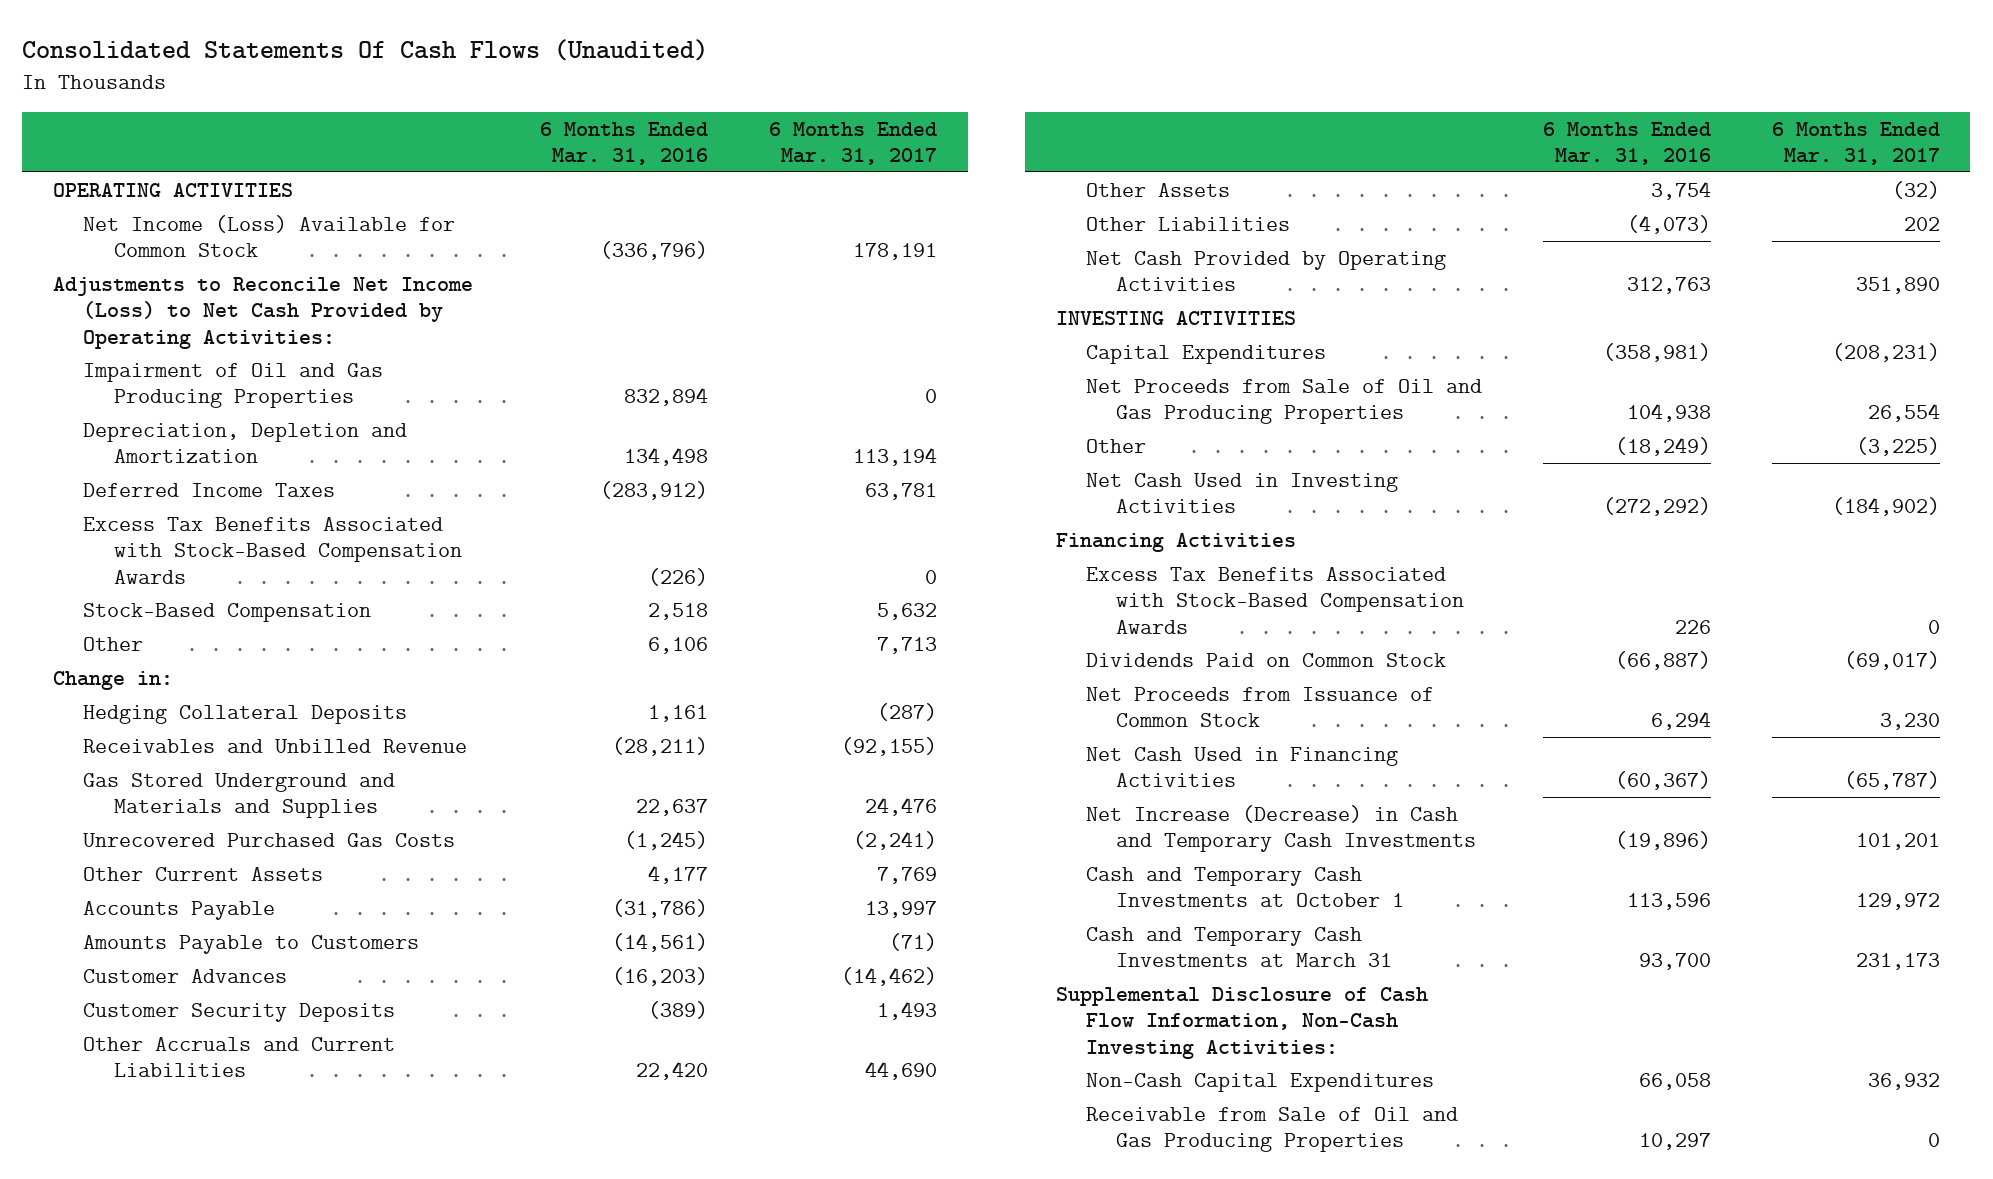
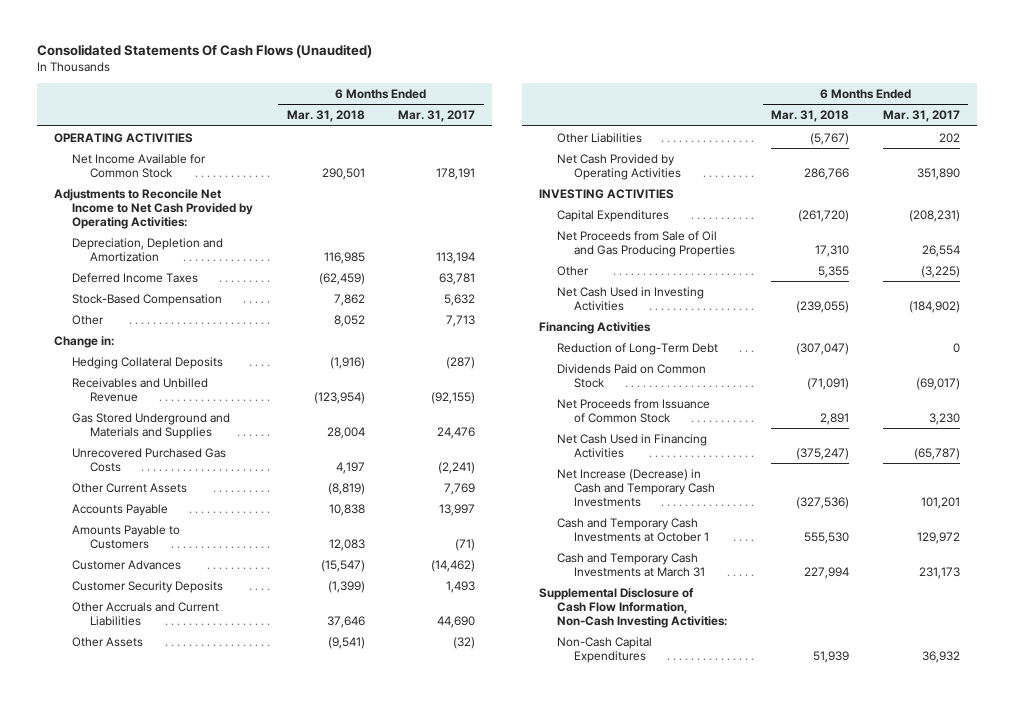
[540,121,709,166] 6 Months Ended Mar. 31, 2016 -> none
none -> [286,110,365,123] Mar. 31, 2018
[83,362,384,409] Impairment of Oil and Gas Producing Properties -> none
[83,214,456,258] Net Income (Loss) Available for Common Stock -> [71,153,206,178] Net Income Available for Common Stock
[52,276,473,349] Adjustments to Reconcile Net Income (Loss) to Net Cash Provided by Operating Activities: -> [53,188,253,229] Adjustments to Reconcile Net Income to Net Cash Provided by Operating Activities:
[83,516,462,584] Excess Tax Benefits Associated with Stock-Based Compensation Awards -> none
[1085,566,1465,634] Excess Tax Benefits Associated with Stock-Based Compensation Awards -> none
none -> [556,342,718,355] Reduction of Long-Term Debt
[1085,1106,1458,1153] Receivable from Sale of Oil and Gas Producing Properties -> none

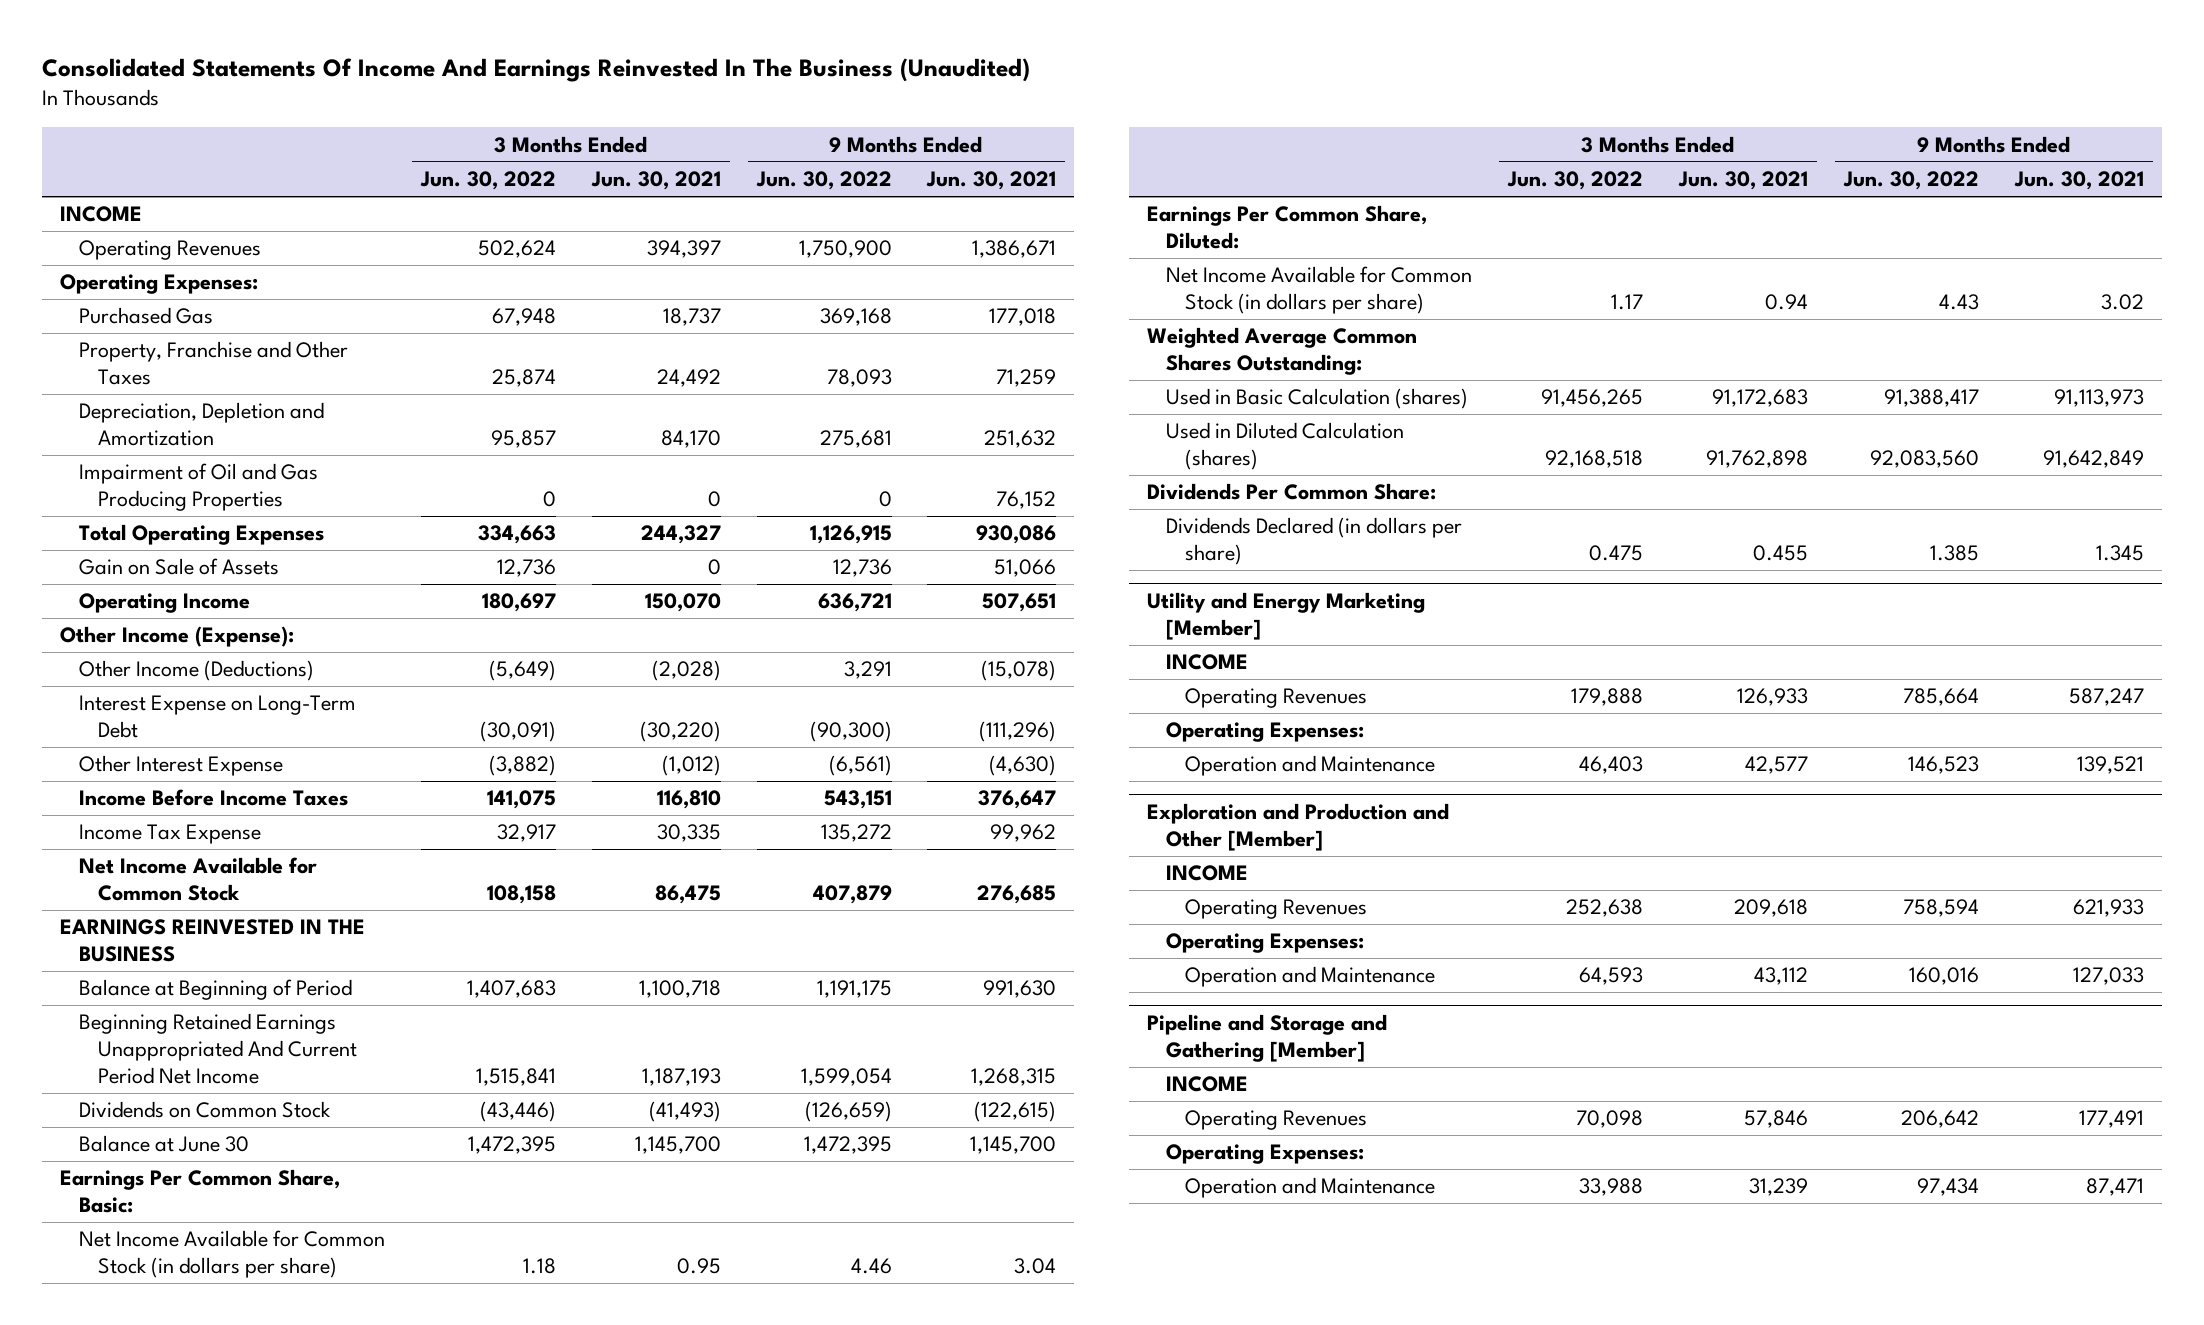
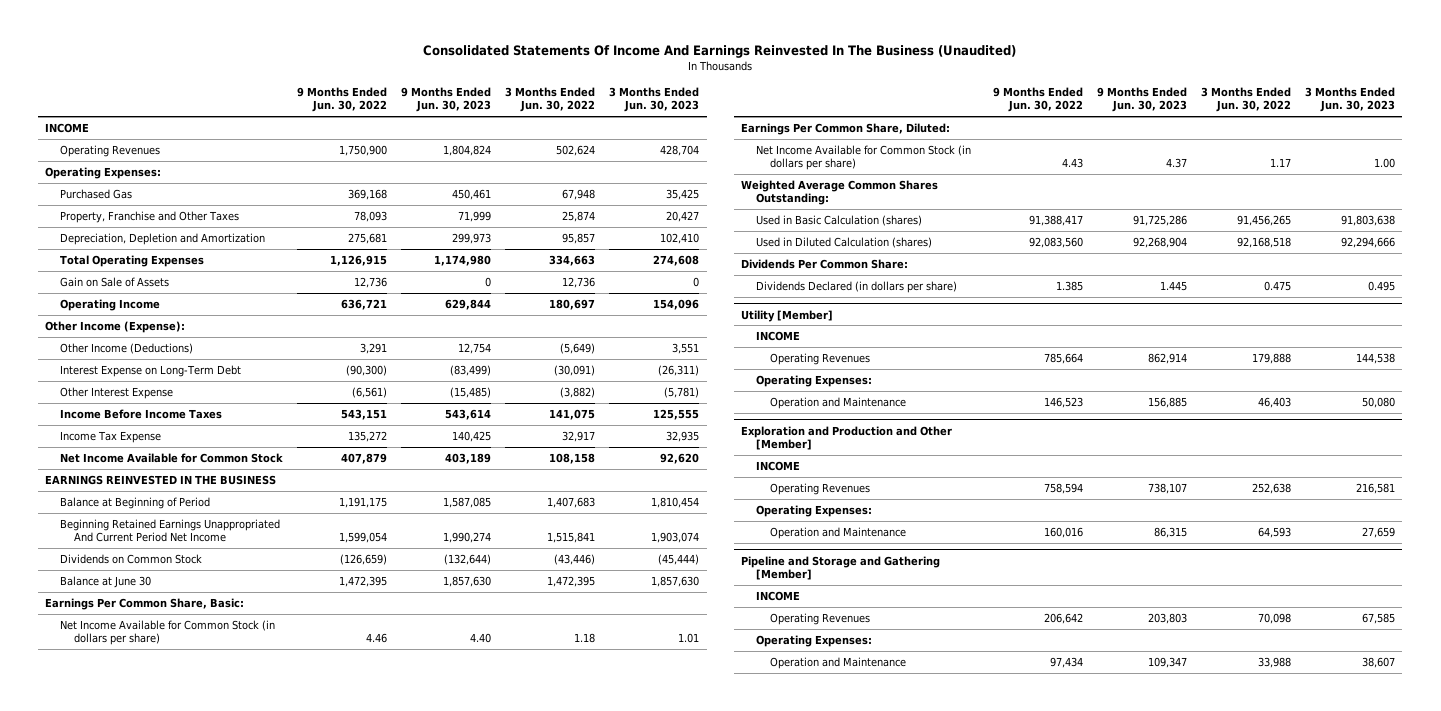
[590,171,721,191] Jun. 30, 2021 -> none
[926,171,1057,191] Jun. 30, 2021 -> none
none -> [401,86,492,113] 9 Months Ended Jun. 30, 2023
none -> [609,86,700,113] 3 Months Ended Jun. 30, 2023
[78,463,318,512] Impairment of Oil and Gas Producing Properties -> none
[1147,591,1426,640] Utility and Energy Marketing [Member] -> none
none -> [741,309,834,322] Utility [Member]

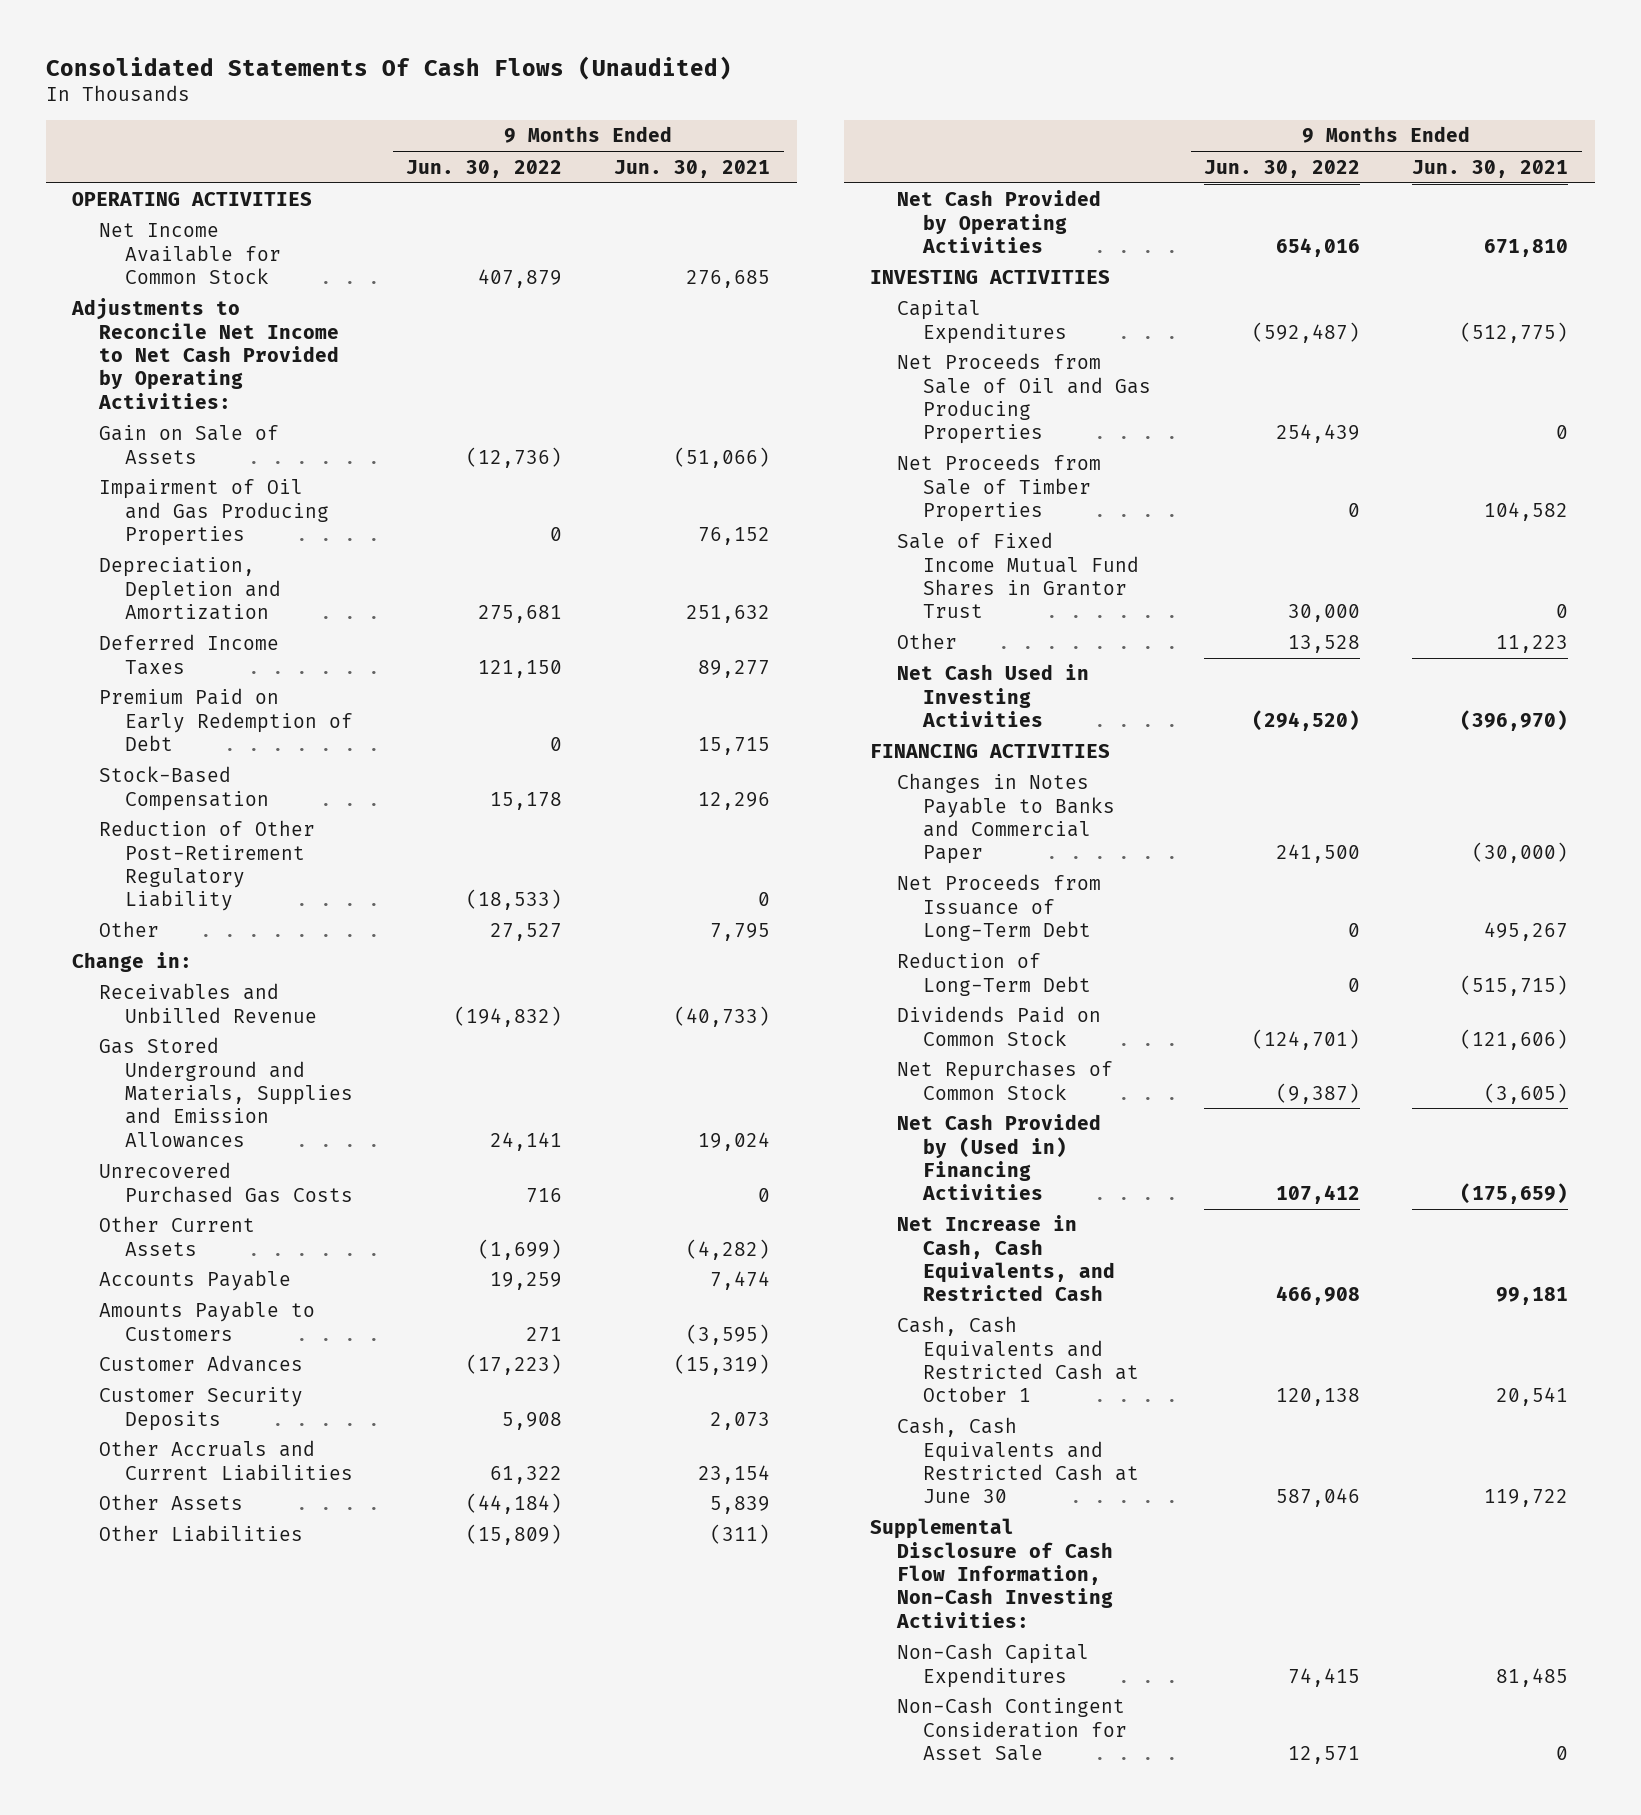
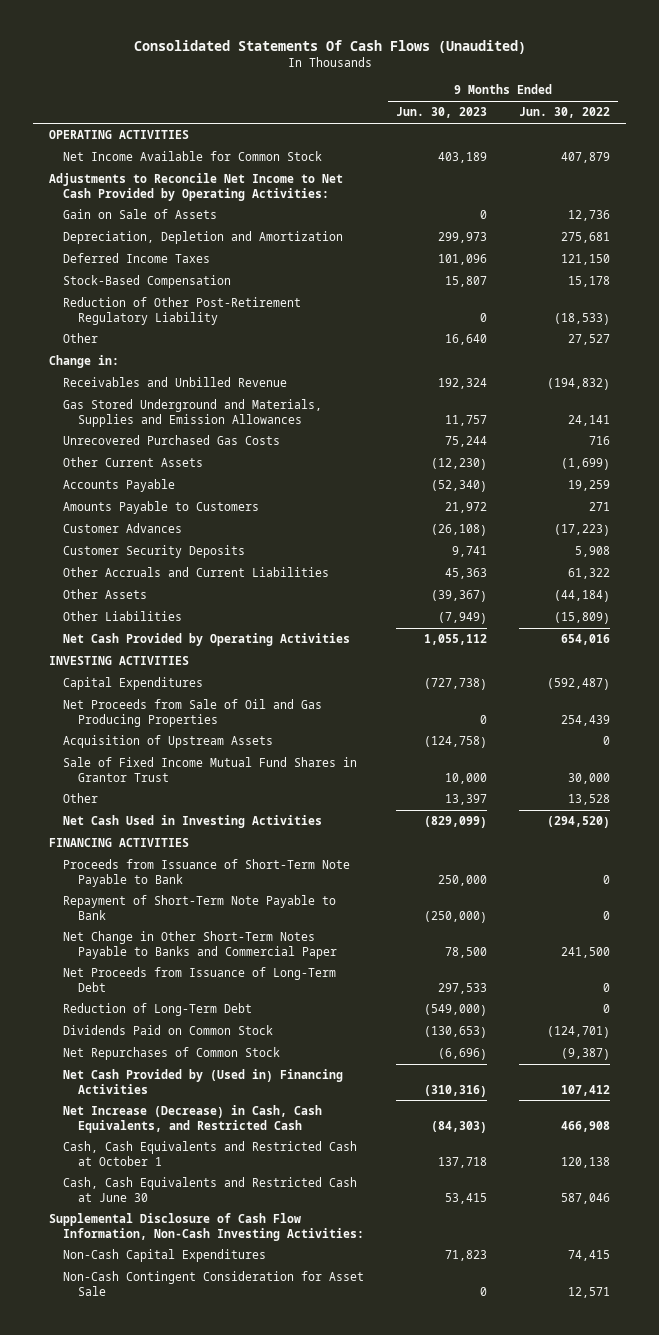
[614,159,771,178] Jun. 30, 2021 -> none
none -> [396,107,488,119] Jun. 30, 2023
[98,479,330,546] Impairment of Oil and Gas Producing Properties -> none
[465,446,562,468] (12,736) -> [568,210,611,222] 12,736
[98,688,354,751] Premium Paid on Early Redemption of Debt -> none
[896,454,1101,522] Net Proceeds from Sale of Timber Properties -> none
none -> [63,735,274,749] Acquisition of Upstream Assets
none -> [63,859,351,887] Proceeds from Issuance of Short-Term Note Payable to Bank
none -> [63,895,337,920] Repayment of Short-Term Note Payable to Bank
[896,773,1116,865] Changes in Notes Payable to Banks and Commercial Paper -> [63,931,337,959] Net Change in Other Short-Term Notes Payable to Banks and Commercial Paper
[896,1215,1116,1302] Net Increase in Cash, Cash Equivalents, and Restricted Cash -> [63,1105,323,1133] Net Increase (Decrease) in Cash, Cash Equivalents, and Restricted Cash

